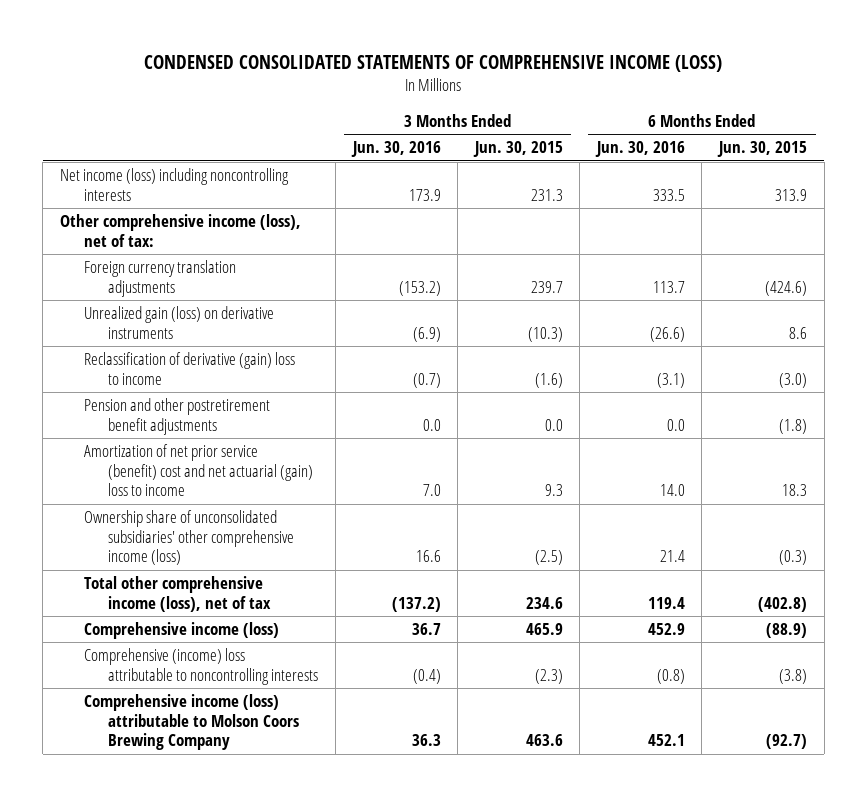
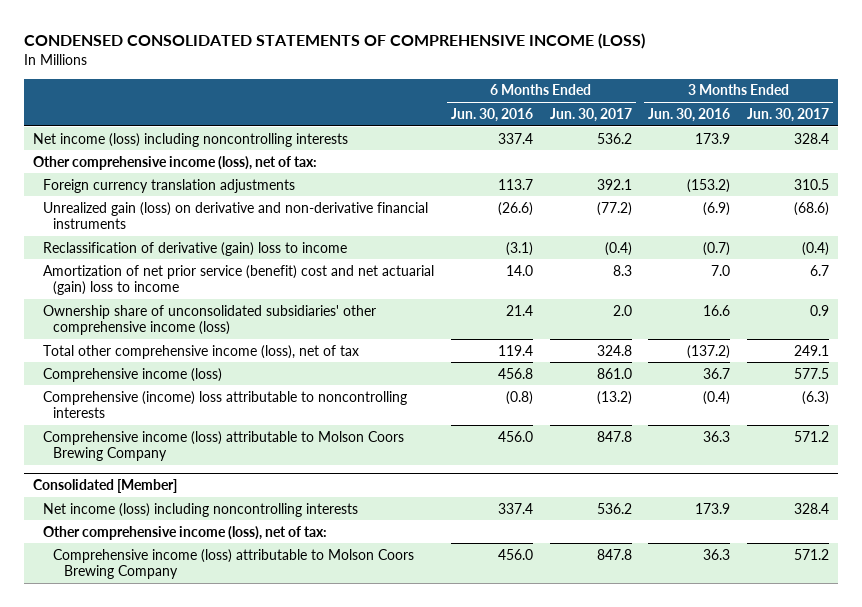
[472,141,563,158] Jun. 30, 2015 -> none
[717,141,808,158] Jun. 30, 2015 -> none
none -> [549,107,632,122] Jun. 30, 2017
none -> [747,107,830,122] Jun. 30, 2017
[652,188,685,201] 333.5 -> [497,132,533,144] 337.4
[84,306,275,339] Unrealized gain (loss) on derivative instruments -> [42,201,428,230] Unrealized gain (loss) on derivative and non-derivative financial instruments
[84,398,271,435] Pension and other postretirement benefit adjustments -> none
[647,623,685,636] 452.9 -> [497,367,533,379] 456.8
[647,734,685,747] 452.1 -> [497,430,533,442] 456.0
none -> [32,478,177,493] Consolidated [Member]
none -> [42,502,358,517] Net income (loss) including noncontrolling interests
none -> [42,525,327,540] Other comprehensive income (loss), net of tax:
none -> [53,548,415,580] Comprehensive income (loss) attributable to Molson Coors Brewing Company

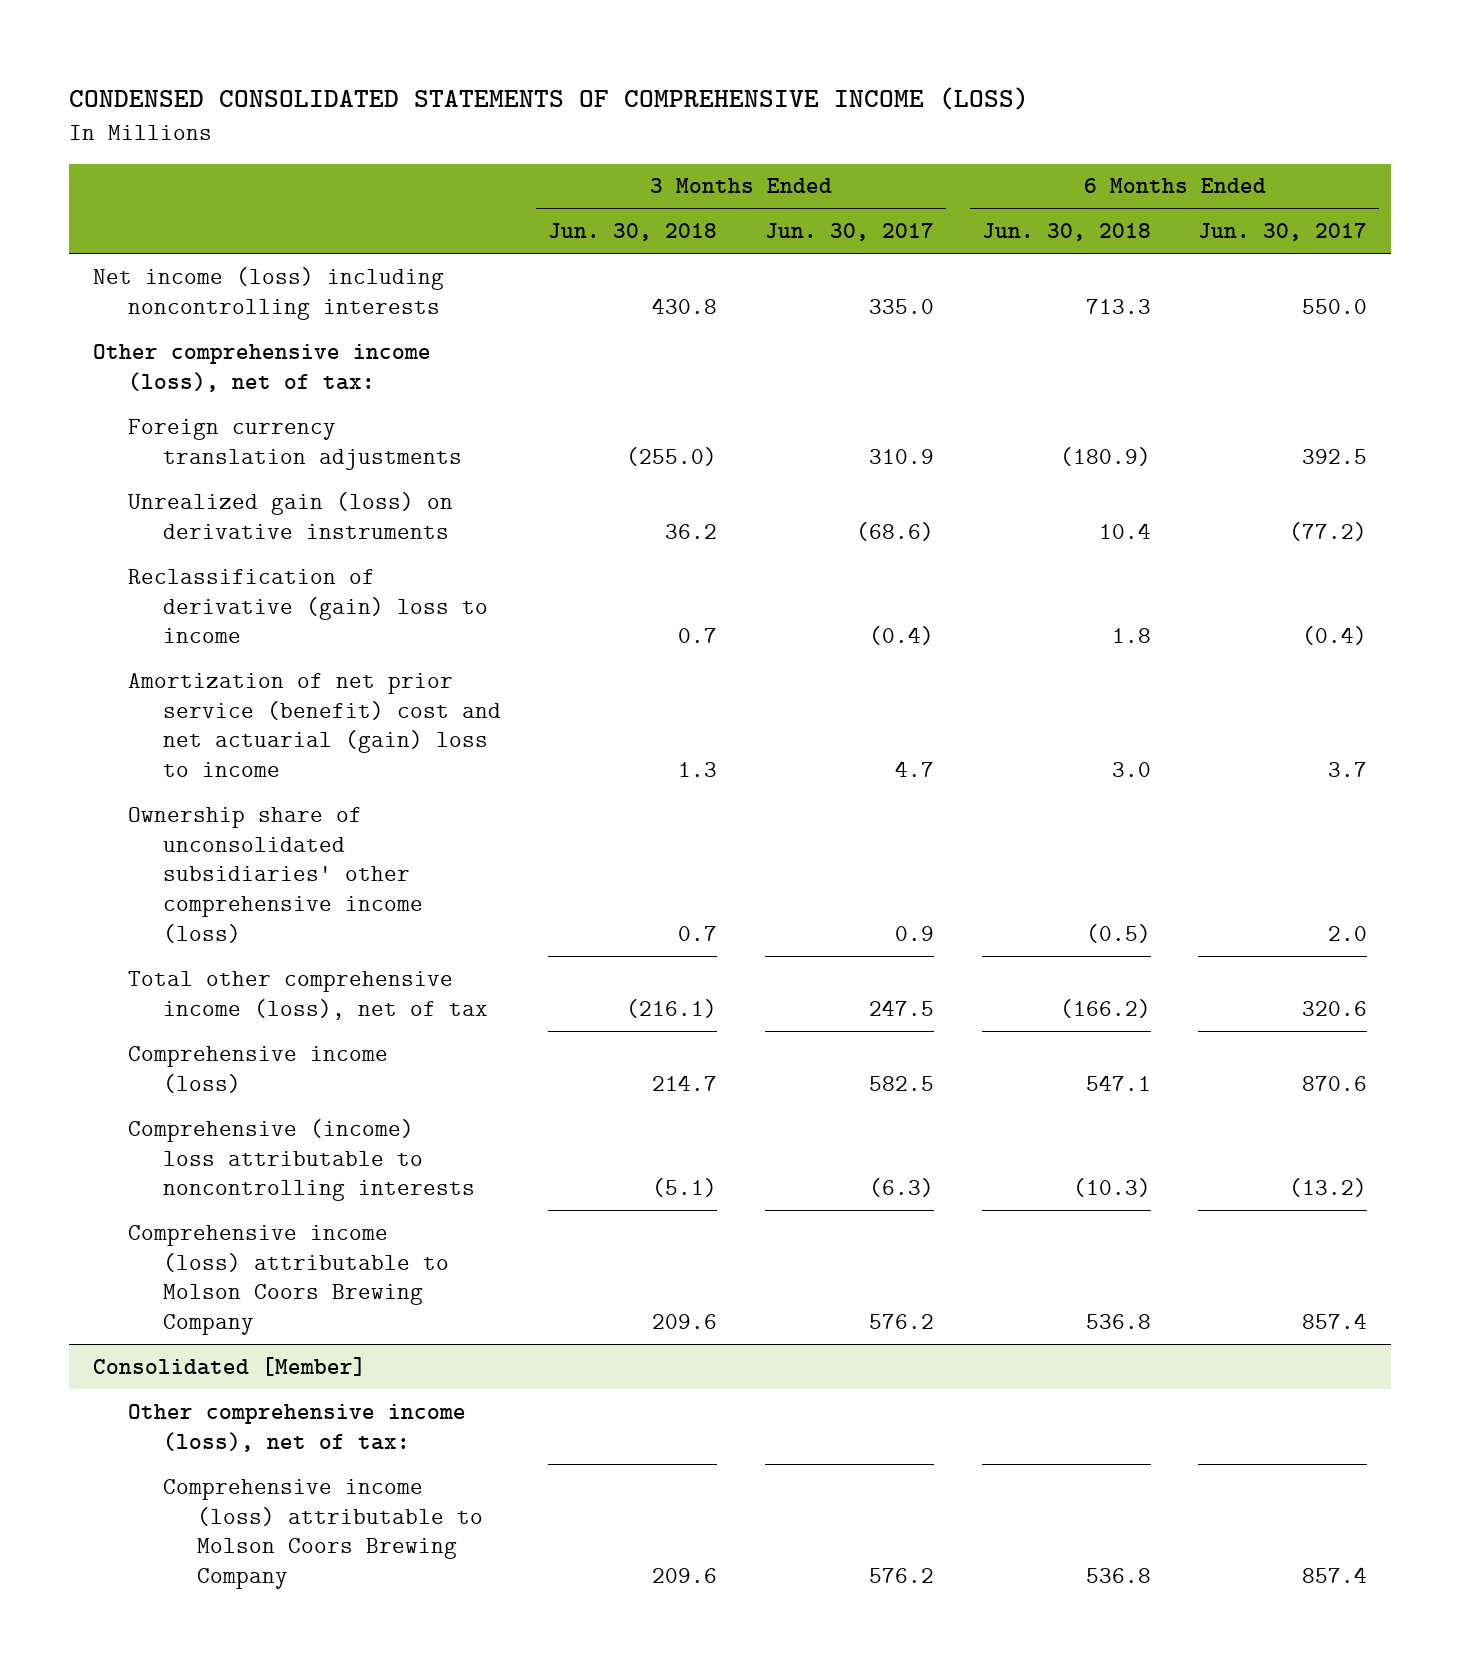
[450,107,533,122] Jun. 30, 2016 -> none
[648,107,731,122] Jun. 30, 2016 -> none
none -> [548,223,718,242] Jun. 30, 2018
none -> [981,223,1151,242] Jun. 30, 2018
[596,132,632,144] 536.2 -> [1302,298,1368,314] 550.0
[794,132,830,144] 328.4 -> [869,298,935,314] 335.0
[596,178,632,190] 392.1 -> [1302,448,1368,464] 392.5
[794,178,830,190] 310.5 -> [869,448,935,464] 310.9
[42,201,428,230] Unrealized gain (loss) on derivative and non-derivative financial instruments -> [127,491,453,539] Unrealized gain (loss) on derivative instruments
[612,264,632,276] 8.3 -> [1328,762,1368,778] 3.7
[810,264,830,276] 6.7 -> [895,761,935,778] 4.7
[596,344,632,356] 324.8 -> [1302,1000,1368,1016] 320.6
[794,344,830,356] 249.1 -> [869,999,935,1016] 247.5
[596,367,632,379] 861.0 -> [1302,1075,1368,1091] 870.6
[794,367,830,379] 577.5 -> [869,1075,935,1091] 582.5
[596,430,632,442] 847.8 -> [1302,1313,1368,1330] 857.4
[794,430,830,442] 571.2 -> [869,1314,935,1330] 576.2
[42,502,358,517] Net income (loss) including noncontrolling interests -> none
[596,548,632,560] 847.8 -> [1302,1567,1368,1584] 857.4
[794,548,830,560] 571.2 -> [869,1568,935,1584] 576.2

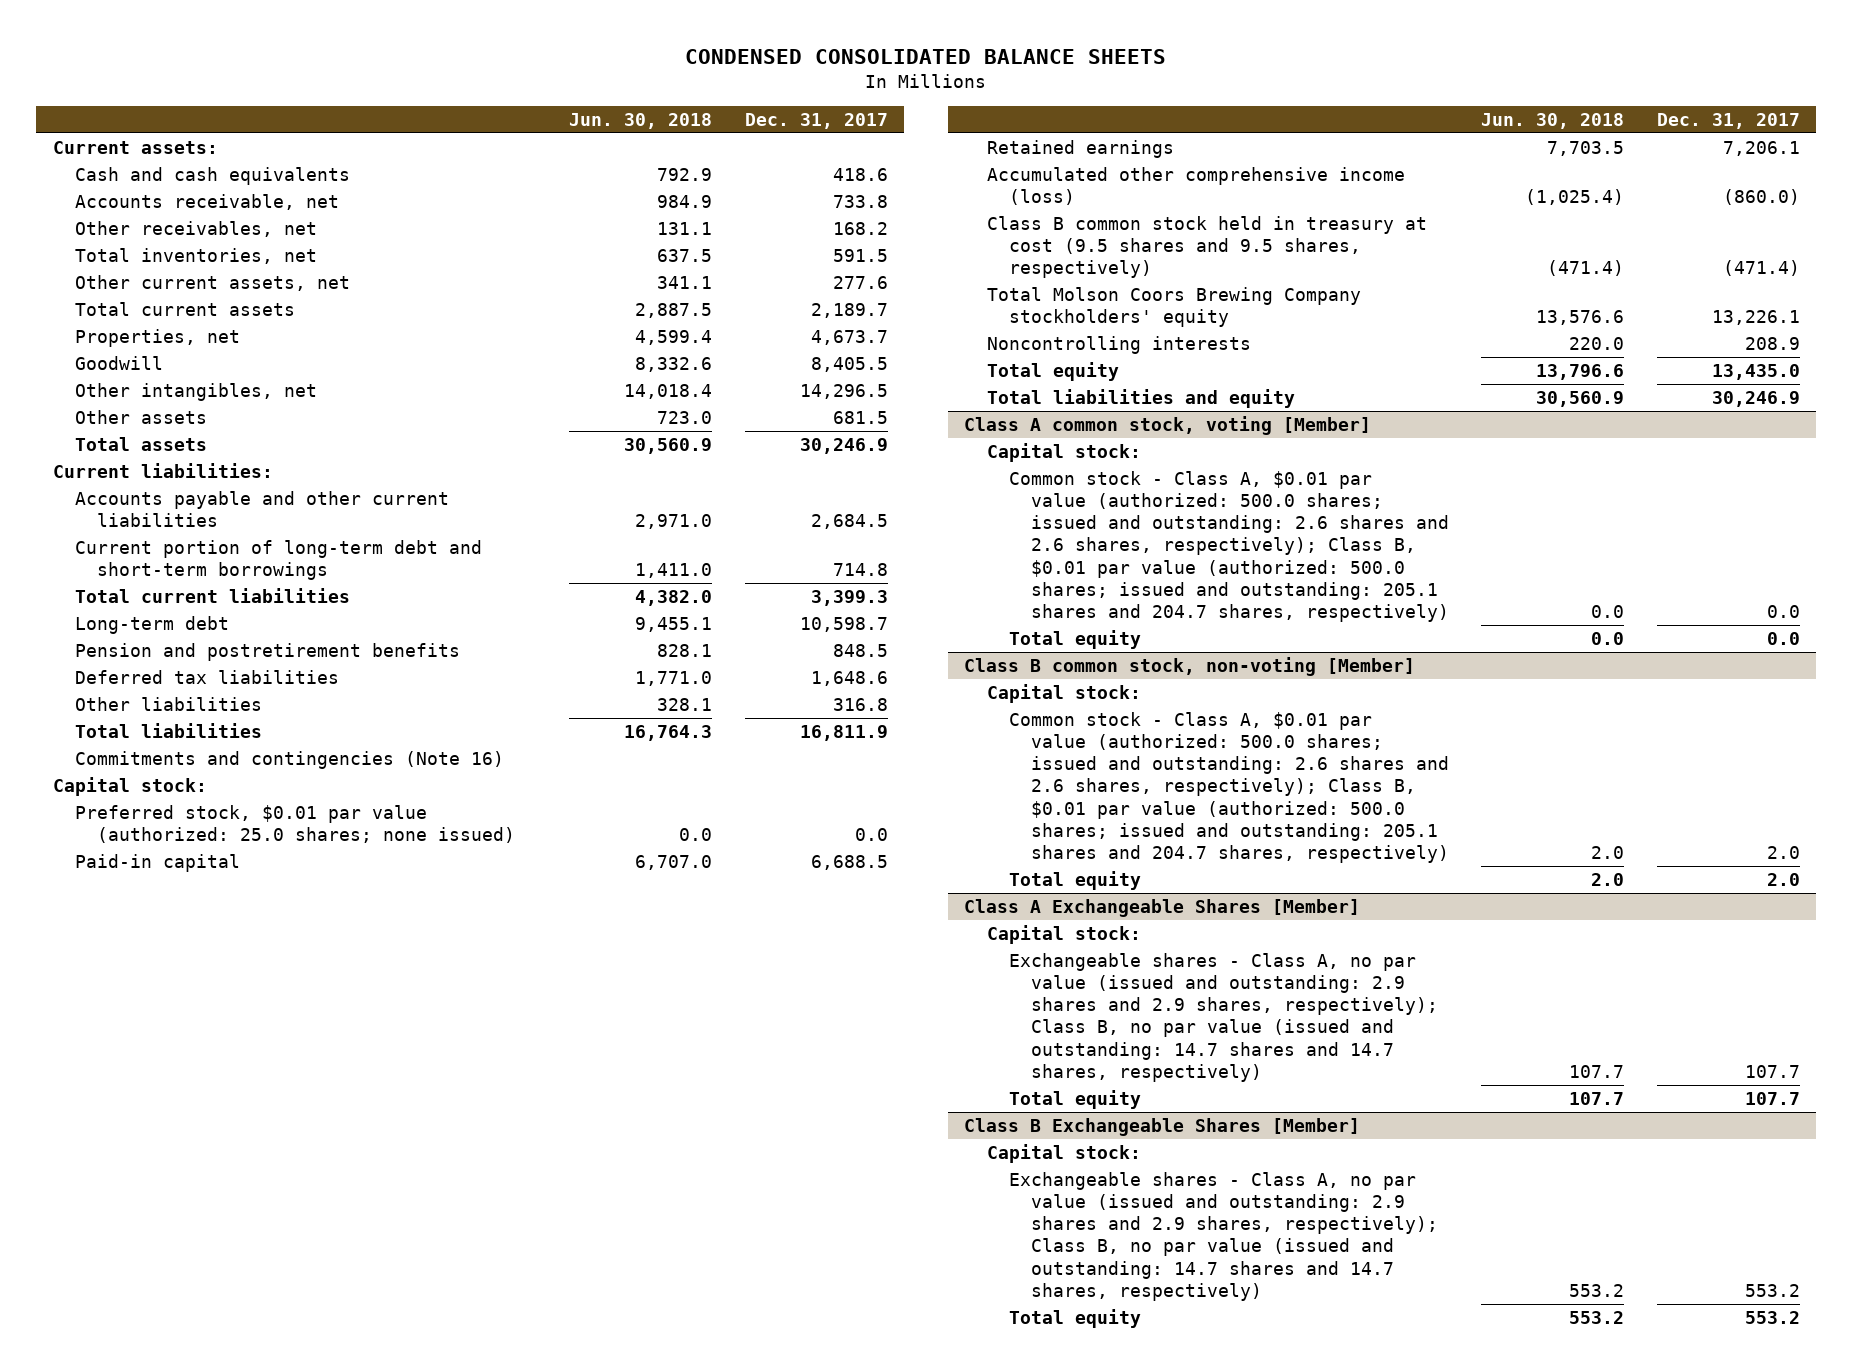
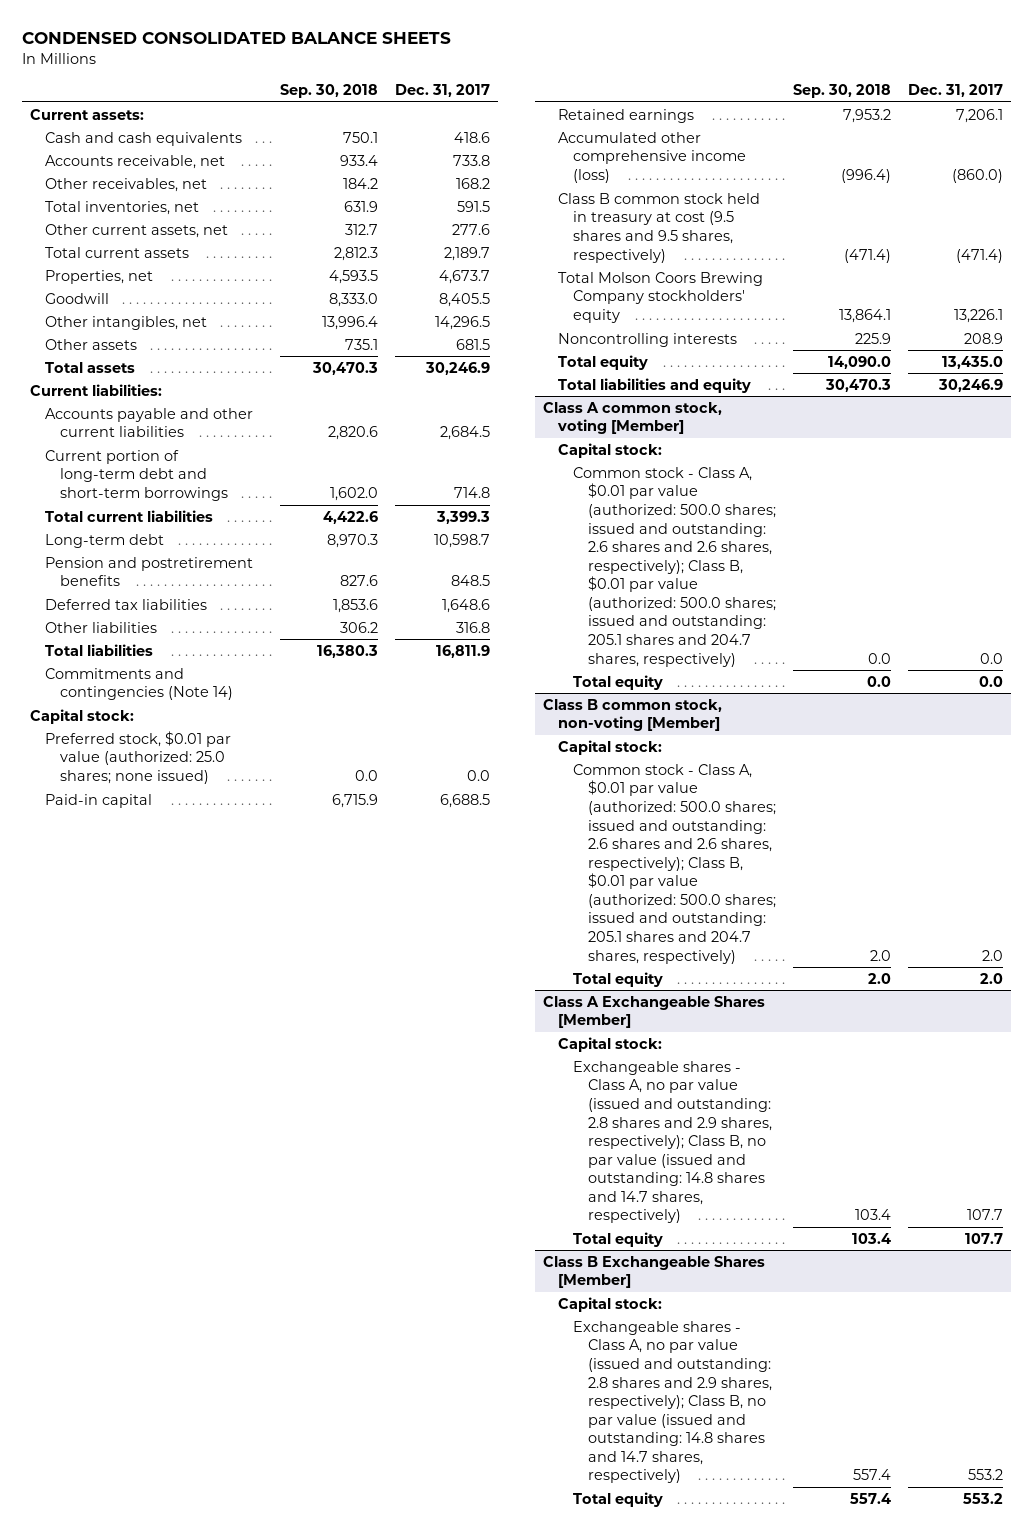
[569,112,713,129] Jun. 30, 2018 -> none
none -> [280,84,379,99] Sep. 30, 2018
[74,750,504,769] Commitments and contingencies (Note 16) -> [45,667,234,701] Commitments and contingencies (Note 14)
[1008,952,1439,1082] Exchangeable shares - Class A, no par value (issued and outstanding: 2.9 shares and 2.9 shares, respectively); Class B, no par value (issued and outstanding: 14.7 shares and 14.7 shares, respectively) -> [573,1060,773,1224] Exchangeable shares - Class A, no par value (issued and outstanding: 2.8 shares and 2.9 shares, respectively); Class B, no par value (issued and outstanding: 14.8 shares and 14.7 shares, respectively)
[1008,1171,1439,1301] Exchangeable shares - Class A, no par value (issued and outstanding: 2.9 shares and 2.9 shares, respectively); Class B, no par value (issued and outstanding: 14.7 shares and 14.7 shares, respectively) -> [573,1320,773,1484] Exchangeable shares - Class A, no par value (issued and outstanding: 2.8 shares and 2.9 shares, respectively); Class B, no par value (issued and outstanding: 14.8 shares and 14.7 shares, respectively)

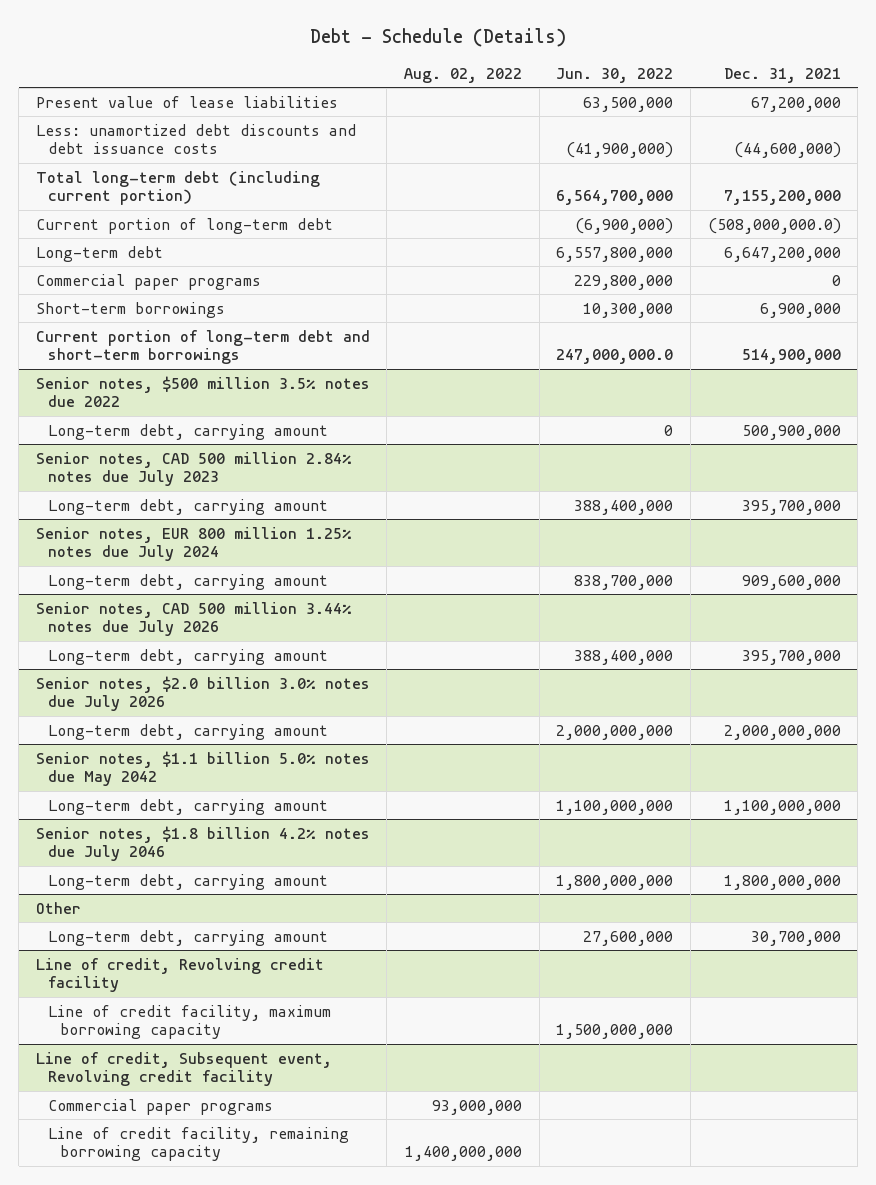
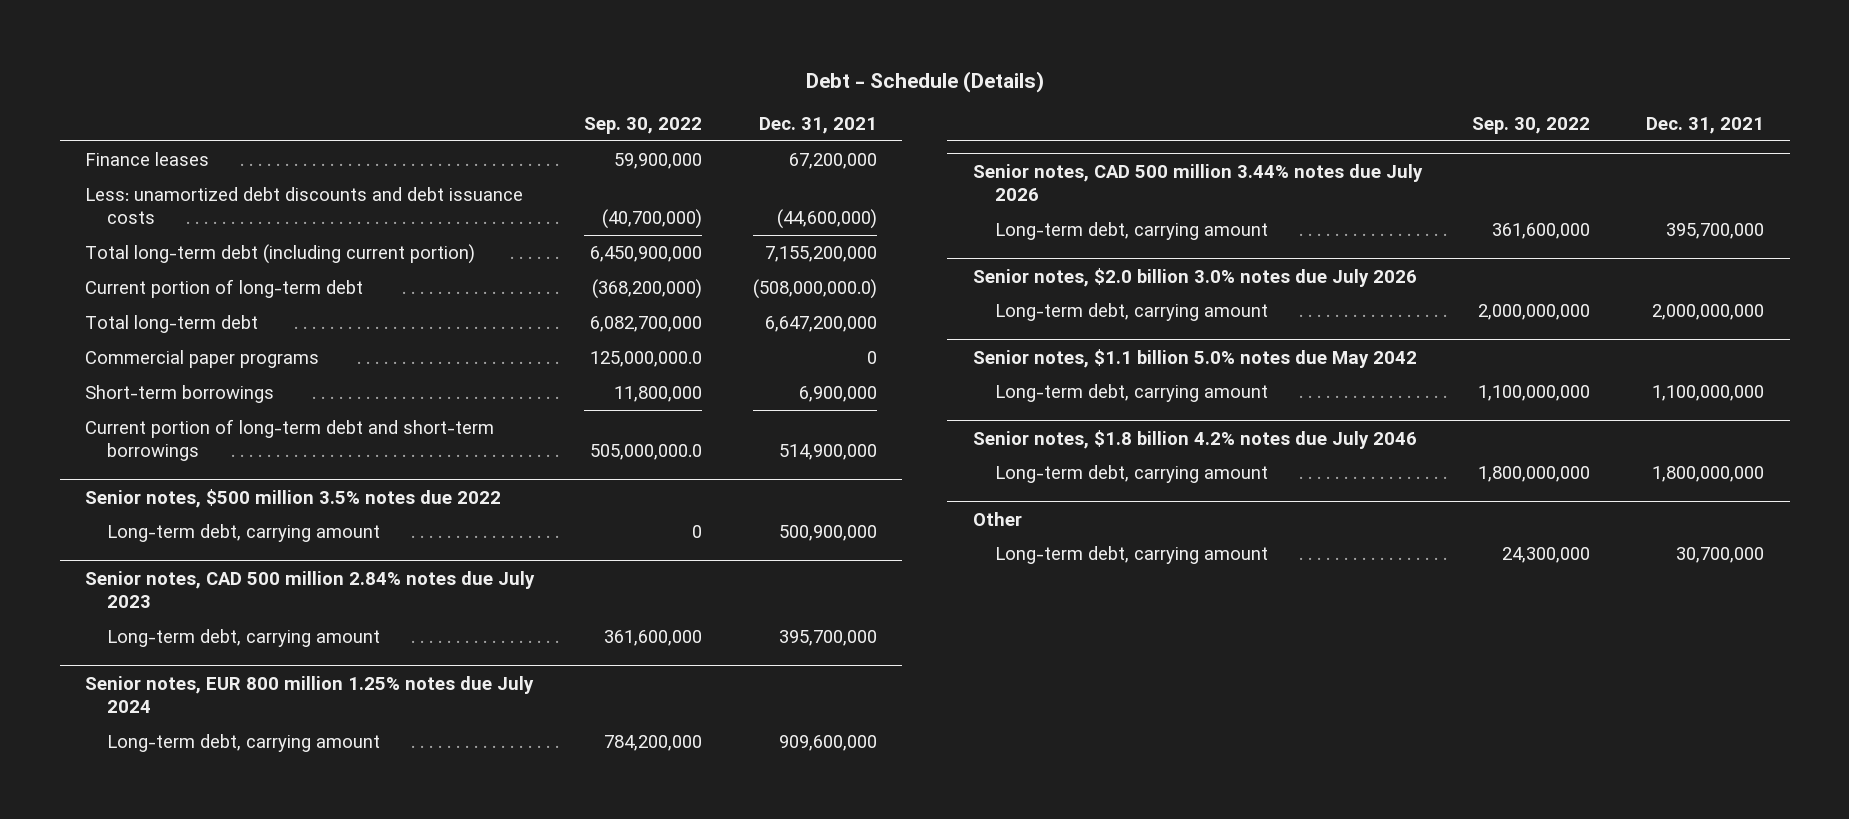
[404,67,523,83] Aug. 02, 2022 -> none
[556,67,674,83] Jun. 30, 2022 -> none
none -> [584,117,703,135] Sep. 30, 2022
[35,95,338,108] Present value of lease liabilities -> [84,151,209,166] Finance leases
[35,245,163,262] Long-term debt -> [84,314,258,333] Total long-term debt
[35,957,324,993] Line of credit, Revolving credit facility -> none
[47,1004,331,1040] Line of credit facility, maximum borrowing capacity -> none
[35,1051,332,1087] Line of credit, Subsequent event, Revolving credit facility -> none
[47,1098,273,1115] Commercial paper programs -> none
[47,1126,349,1162] Line of credit facility, remaining borrowing capacity -> none

